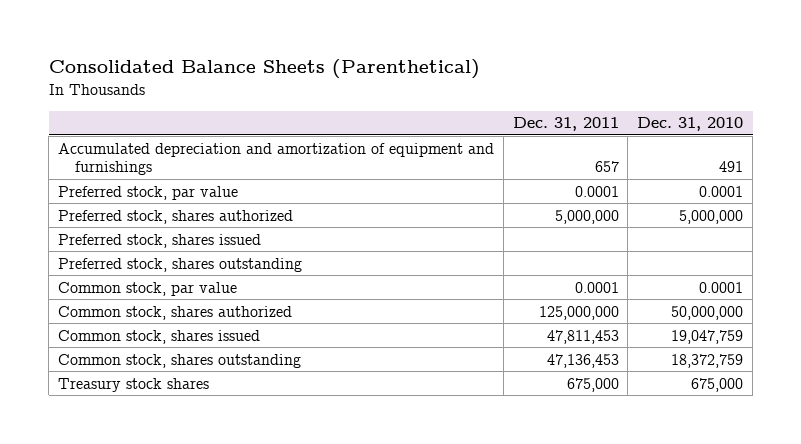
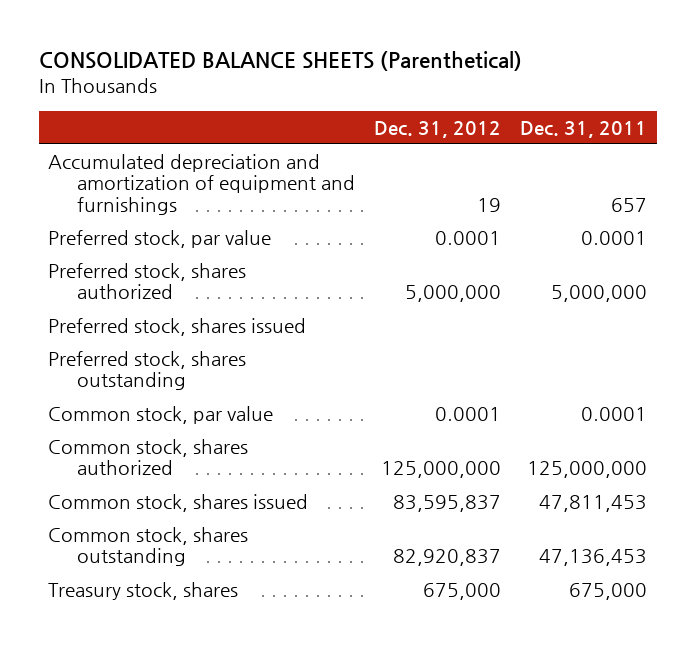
[48,59,480,80] Consolidated Balance Sheets (Parenthetical) -> [38,51,522,72] CONSOLIDATED BALANCE SHEETS (Parenthetical)
[637,117,744,132] Dec. 31, 2010 -> none
none -> [374,120,502,138] Dec. 31, 2012
[58,377,210,392] Treasury stock shares -> [48,582,239,601] Treasury stock, shares

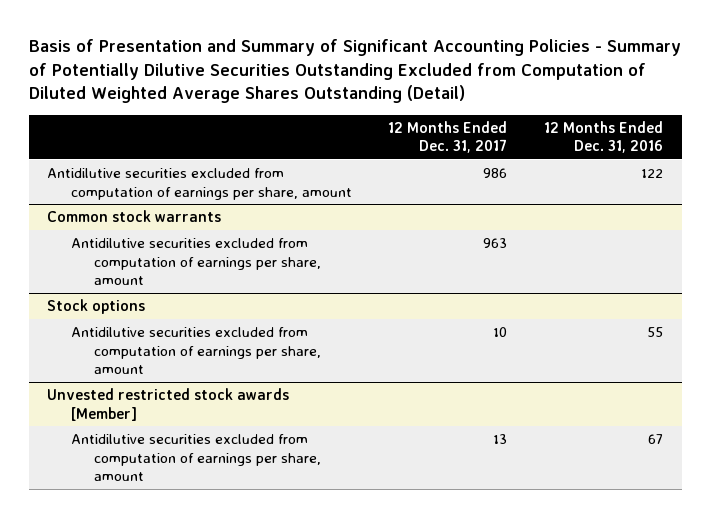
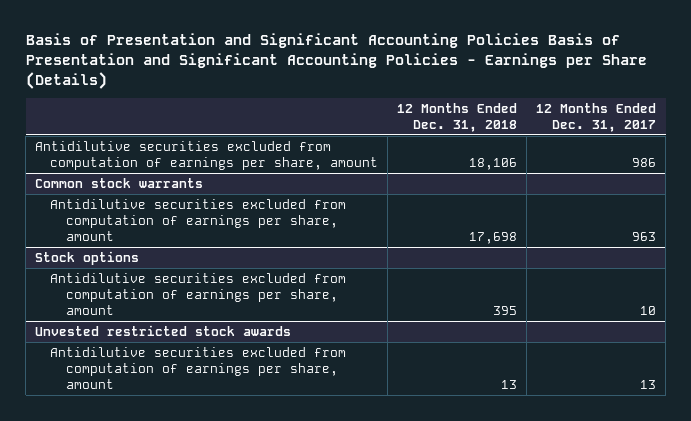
[29,39,682,104] Basis of Presentation and Summary of Significant Accounting Policies - Summary of Potentially Dilutive Securities Outstanding Excluded from Computation of Diluted Weighted Average Shares Outstanding (Detail) -> [25,33,647,90] Basis of Presentation and Significant Accounting Policies Basis of Presentation and Significant Accounting Policies - Earnings per Share (Details)
[544,120,664,154] 12 Months Ended Dec. 31, 2016 -> none
none -> [397,102,518,132] 12 Months Ended Dec. 31, 2018
[47,388,290,421] Unvested restricted stock awards [Member] -> [35,324,292,336] Unvested restricted stock awards

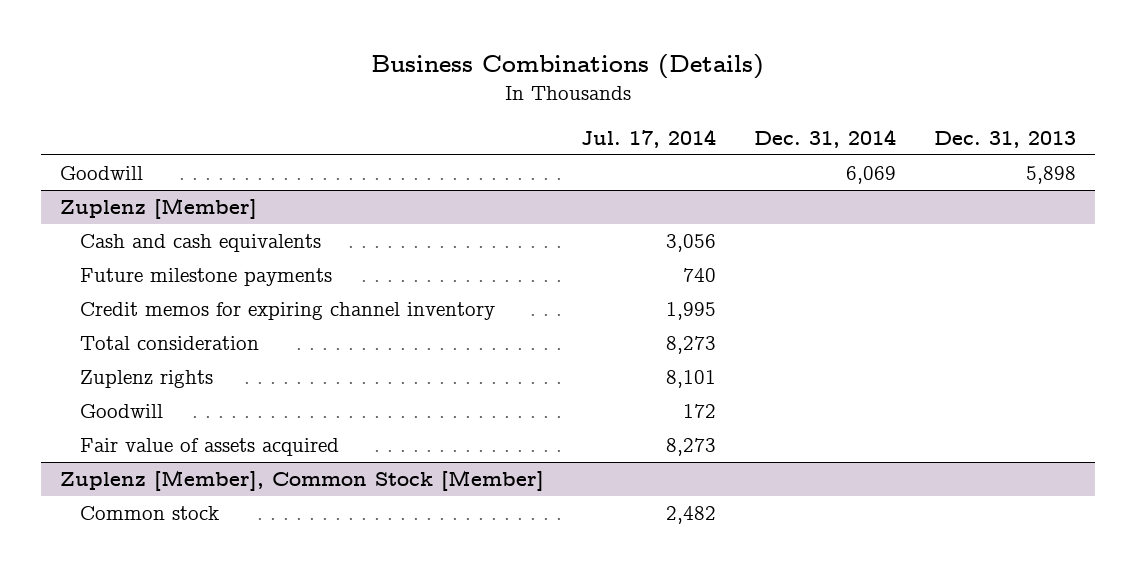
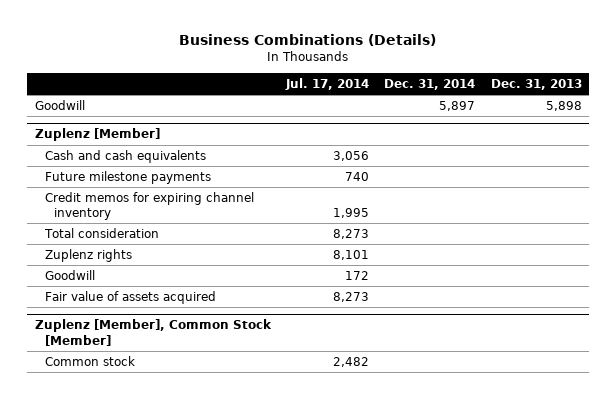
[846,166,897,185] 6,069 -> [439,100,476,111] 5,897

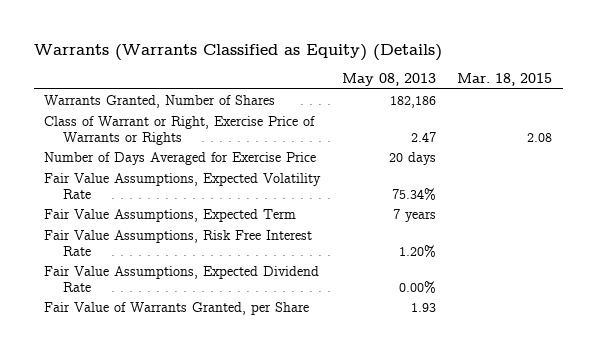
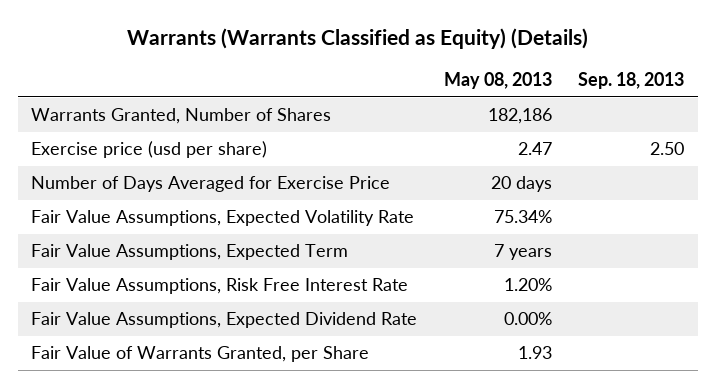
[457,73,553,87] Mar. 18, 2015 -> none
none -> [578,72,685,90] Sep. 18, 2013
[44,115,316,145] Class of Warrant or Right, Exercise Price of Warrants or Rights -> [31,141,268,159] Exercise price (usd per share)

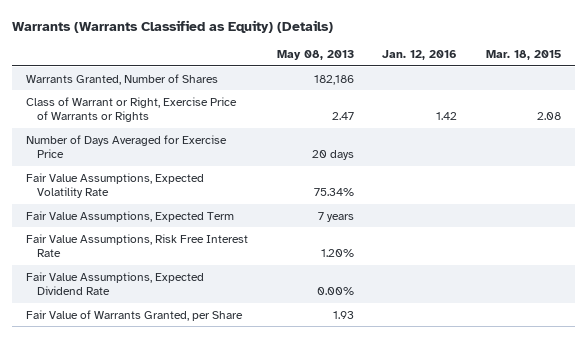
[578,72,685,90] Sep. 18, 2013 -> none
none -> [382,50,458,61] Jan. 12, 2016
none -> [485,50,561,61] Mar. 18, 2015
[31,141,268,159] Exercise price (usd per share) -> [26,96,238,123] Class of Warrant or Right, Exercise Price of Warrants or Rights

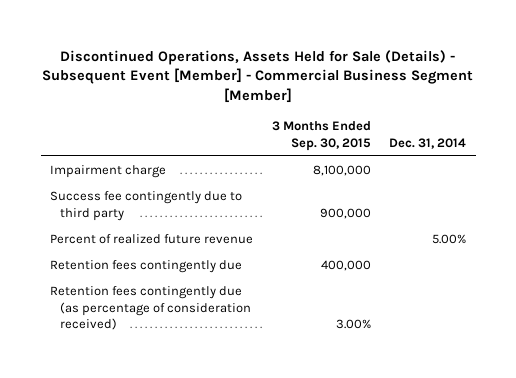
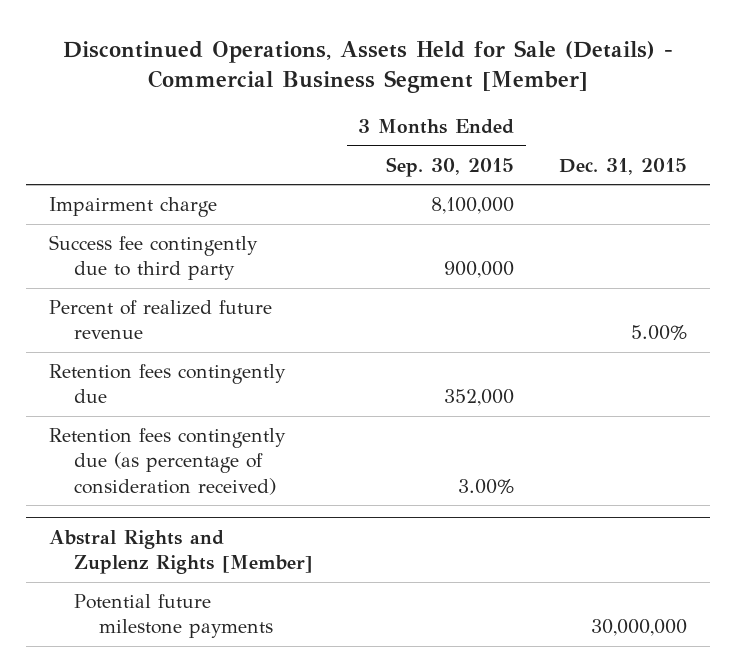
[42,49,474,104] Discontinued Operations, Assets Held for Sale (Details) - Subsequent Event [Member] - Commercial Business Segment [Member] -> [63,39,674,94] Discontinued Operations, Assets Held for Sale (Details) - Commercial Business Segment [Member]
[389,137,467,149] Dec. 31, 2014 -> none
none -> [559,157,688,175] Dec. 31, 2015
[320,260,371,272] 400,000 -> [444,389,515,407] 352,000
none -> [48,529,314,575] Abstral Rights and Zuplenz Rights [Member]
none -> [74,594,274,639] Potential future milestone payments

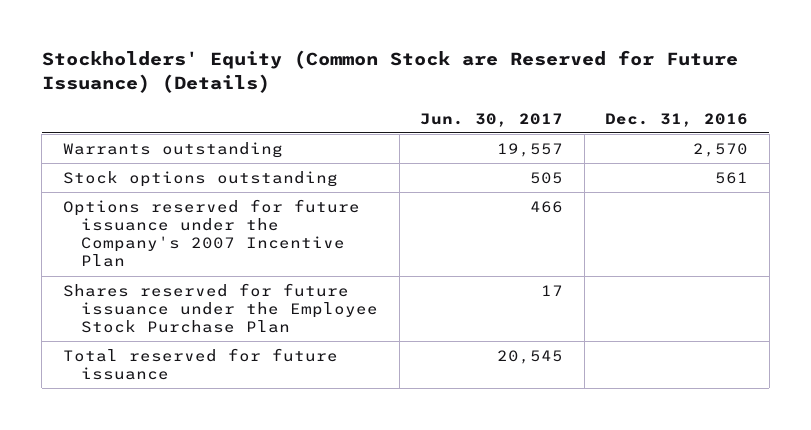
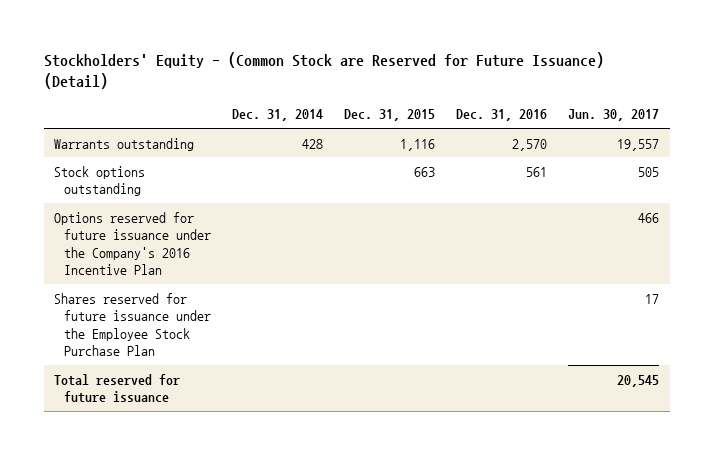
[41,50,738,93] Stockholders' Equity (Common Stock are Reserved for Future Issuance) (Details) -> [43,51,604,90] Stockholders' Equity - (Common Stock are Reserved for Future Issuance) (Detail)
none -> [232,109,324,122] Dec. 31, 2014
none -> [344,109,436,122] Dec. 31, 2015
[62,198,360,268] Options reserved for future issuance under the Company's 2007 Incentive Plan -> [54,211,212,276] Options reserved for future issuance under the Company's 2016 Incentive Plan

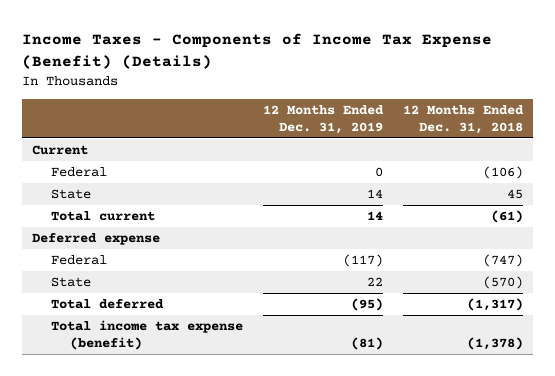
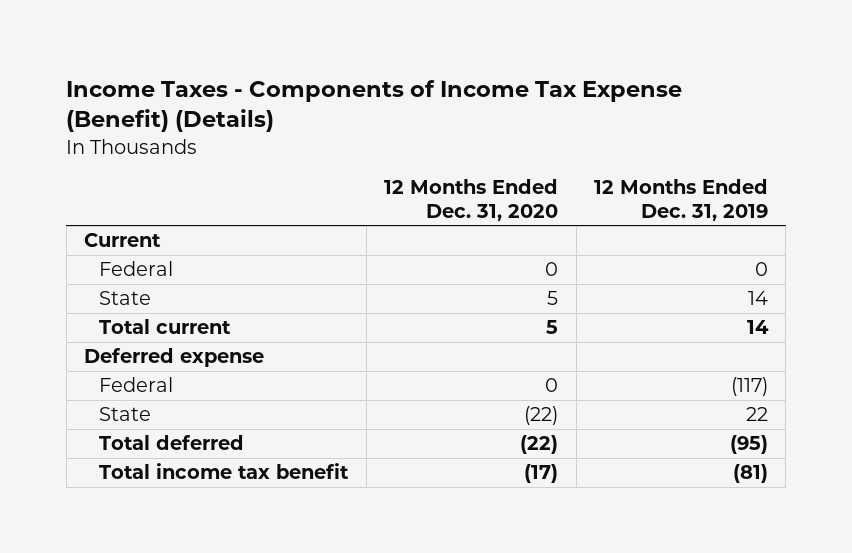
[403,104,525,135] 12 Months Ended Dec. 31, 2018 -> none
none -> [384,179,559,221] 12 Months Ended Dec. 31, 2020
[51,319,244,351] Total income tax expense (benefit) -> [99,463,350,480] Total income tax benefit

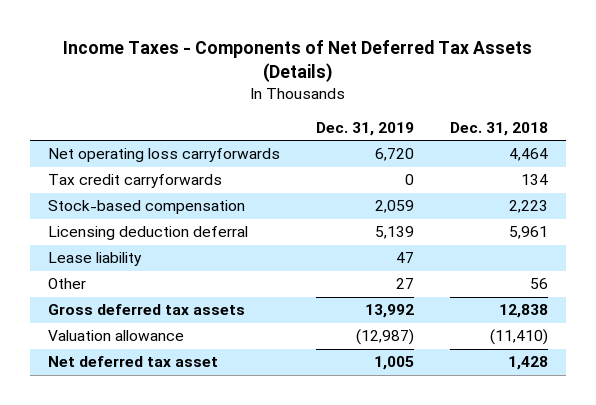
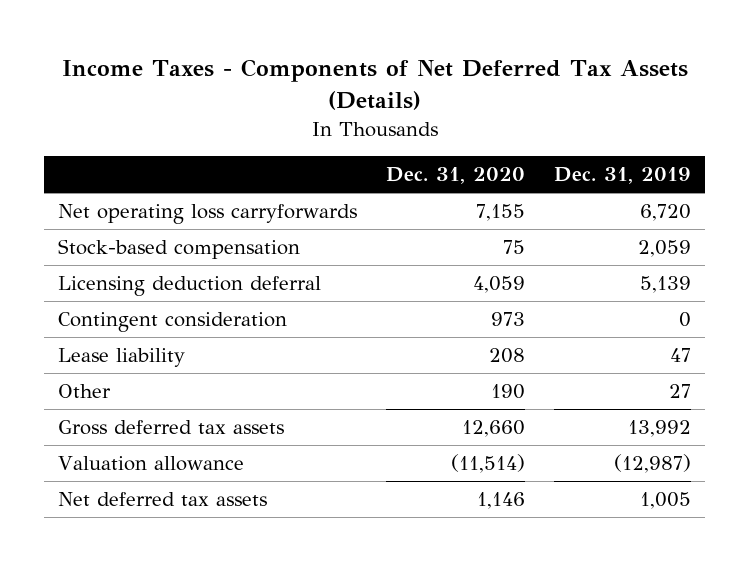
[450,121,549,136] Dec. 31, 2018 -> none
none -> [386,167,526,185] Dec. 31, 2020
[48,174,223,189] Tax credit carryforwards -> none
none -> [58,312,288,333] Contingent consideration
[48,356,219,368] Net deferred tax asset -> [58,492,268,507] Net deferred tax assets

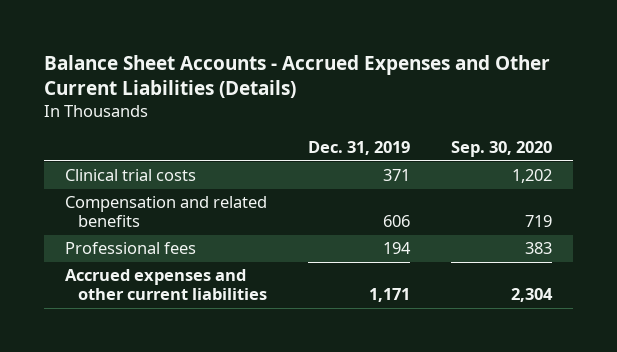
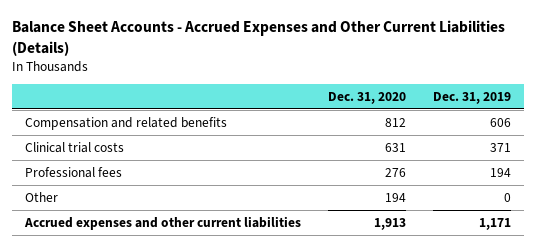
[451,141,553,158] Sep. 30, 2020 -> none
none -> [327,91,406,104] Dec. 31, 2020
[64,169,196,182] Clinical trial costs -> [25,141,125,153] Clinical trial costs
none -> [25,191,59,202] Other

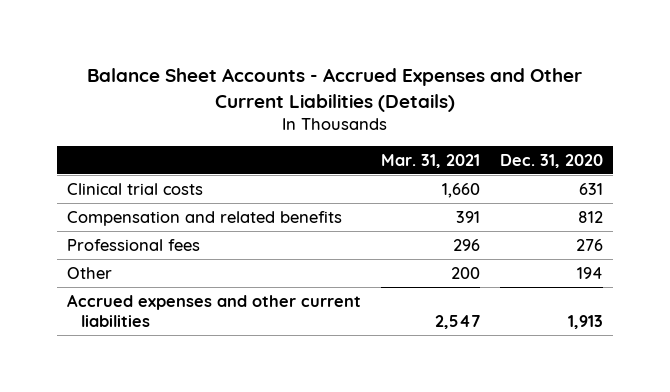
[432,91,511,104] Dec. 31, 2019 -> none
none -> [381,153,481,168] Mar. 31, 2021
[25,116,228,130] Compensation and related benefits -> [67,210,343,226] Compensation and related benefits

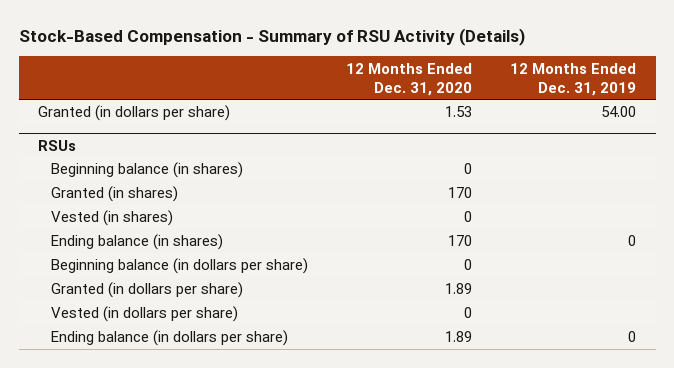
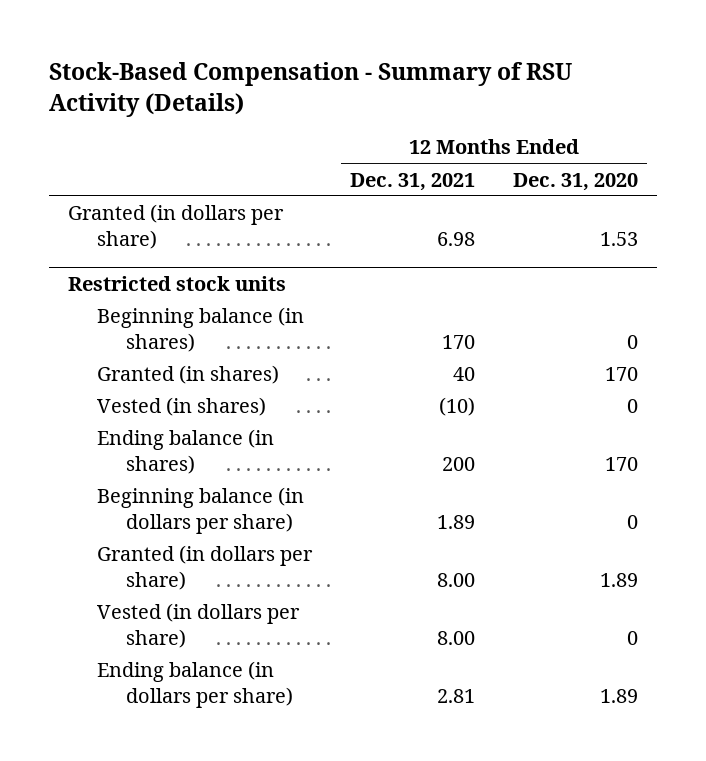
[510,62,637,96] 12 Months Ended Dec. 31, 2019 -> none
none -> [350,172,476,191] Dec. 31, 2021
[37,139,76,151] RSUs -> [68,276,287,292] Restricted stock units

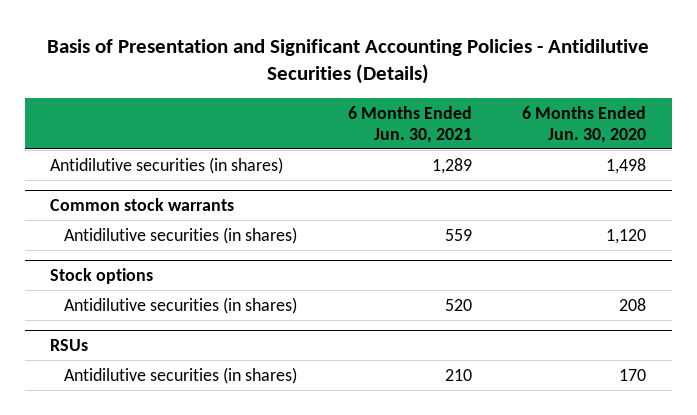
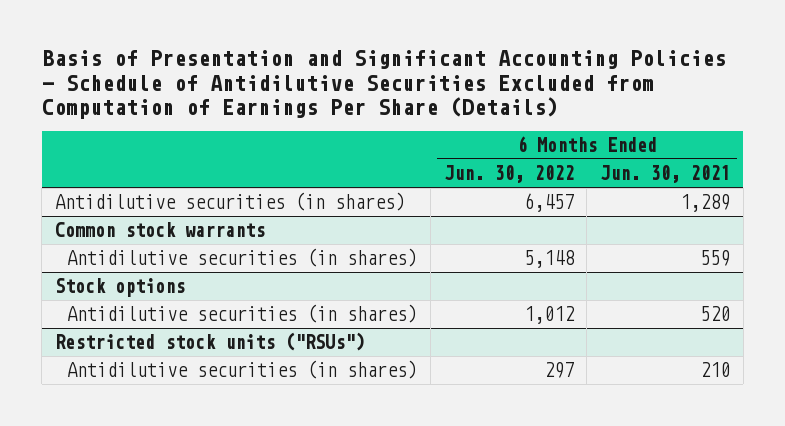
[47,38,650,85] Basis of Presentation and Significant Accounting Policies - Antidilutive Securities (Details) -> [41,50,726,119] Basis of Presentation and Significant Accounting Policies - Schedule of Antidilutive Securities Excluded from Computation of Earnings Per Share (Details)
[522,105,647,143] 6 Months Ended Jun. 30, 2020 -> none
none -> [443,165,574,184] Jun. 30, 2022
[50,339,89,352] RSUs -> [55,332,366,352] Restricted stock units ("RSUs")

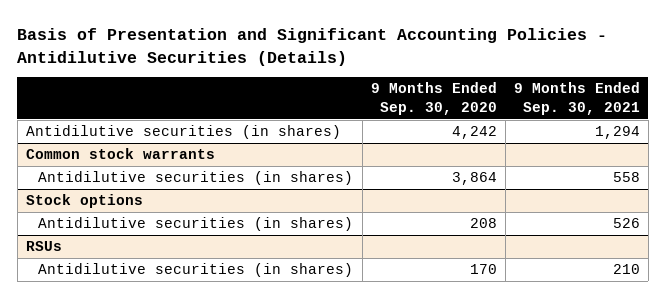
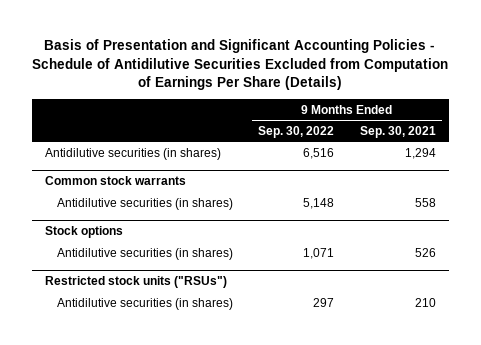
[17,28,608,66] Basis of Presentation and Significant Accounting Policies - Antidilutive Securities (Details) -> [32,39,449,91] Basis of Presentation and Significant Accounting Policies - Schedule of Antidilutive Securities Excluded from Computation of Earnings Per Share (Details)
[370,82,497,116] 9 Months Ended Sep. 30, 2020 -> none
none -> [258,125,335,138] Sep. 30, 2022
[26,241,63,252] RSUs -> [44,276,227,289] Restricted stock units ("RSUs")

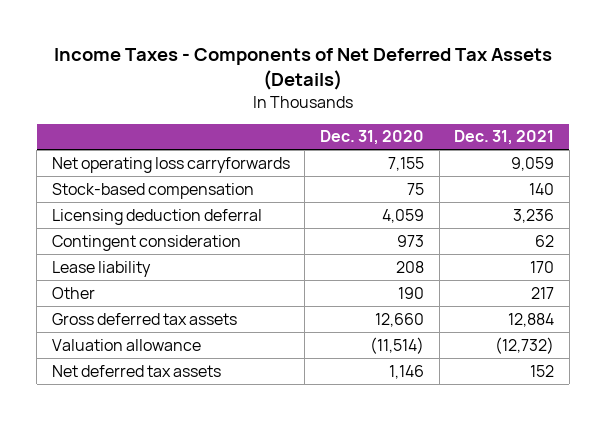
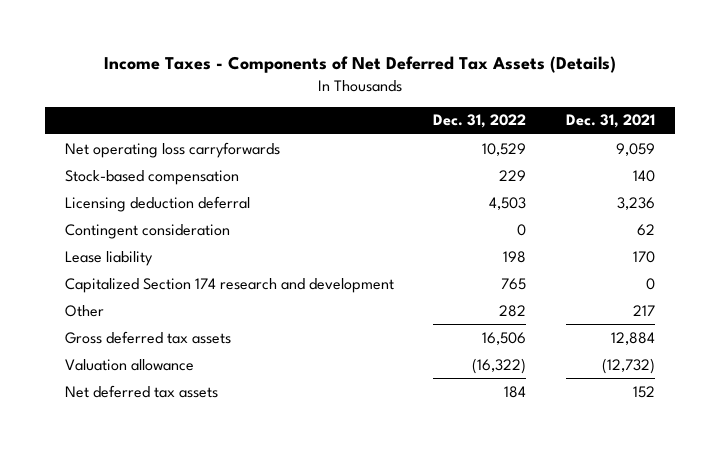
[319,130,424,146] Dec. 31, 2020 -> none
none -> [433,114,527,129] Dec. 31, 2022
none -> [64,277,394,293] Capitalized Section 174 research and development

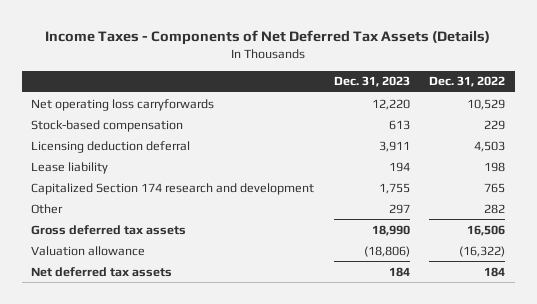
[565,114,655,129] Dec. 31, 2021 -> none
none -> [333,76,410,88] Dec. 31, 2023
[64,223,230,239] Contingent consideration -> none

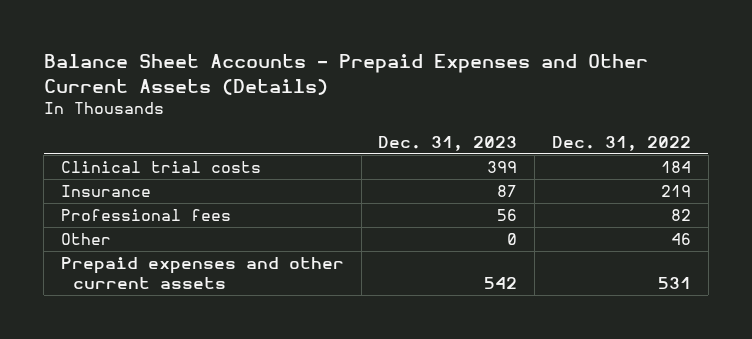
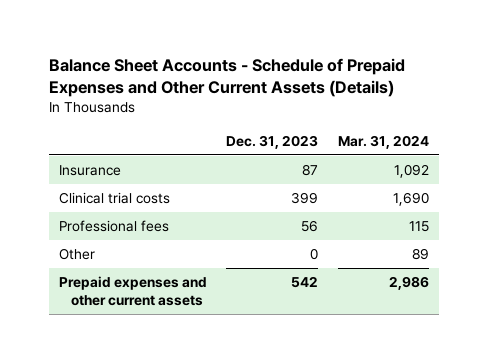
[43,54,648,95] Balance Sheet Accounts - Prepaid Expenses and Other Current Assets (Details) -> [49,58,406,98] Balance Sheet Accounts - Schedule of Prepaid Expenses and Other Current Assets (Details)
[551,135,691,151] Dec. 31, 2022 -> none
none -> [337,134,429,149] Mar. 31, 2024
[60,161,261,174] Clinical trial costs -> [58,192,170,205] Clinical trial costs

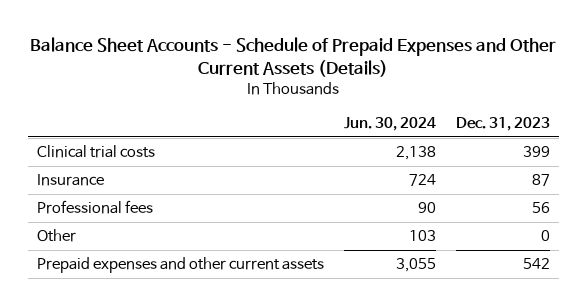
[337,134,429,149] Mar. 31, 2024 -> none
none -> [343,117,436,132] Jun. 30, 2024
[58,165,121,177] Insurance -> [37,174,105,187] Insurance

